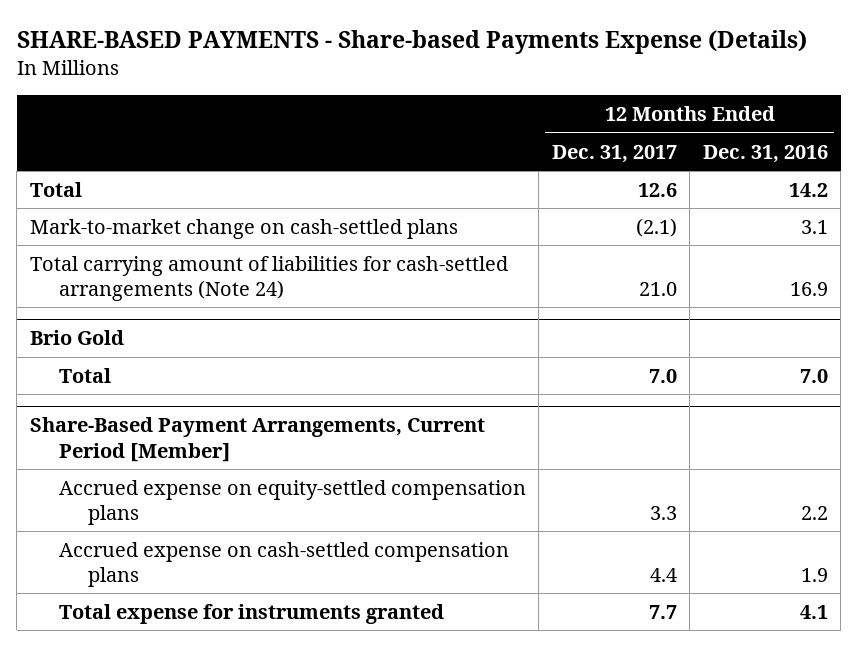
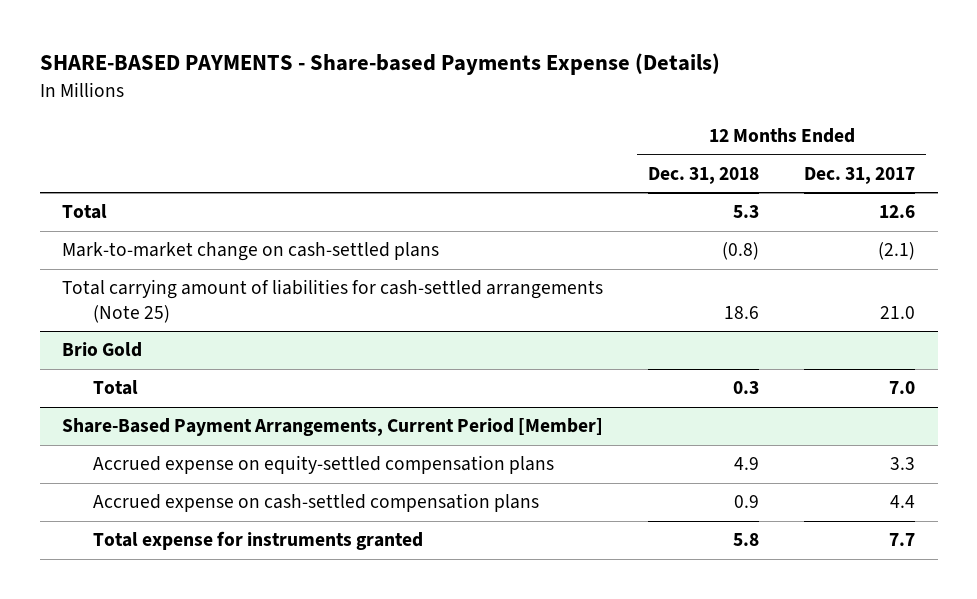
[702,144,828,163] Dec. 31, 2016 -> none
none -> [648,166,760,184] Dec. 31, 2018
[29,255,508,302] Total carrying amount of liabilities for cash-settled arrangements (Note 24) -> [62,279,604,323] Total carrying amount of liabilities for cash-settled arrangements (Note 25)

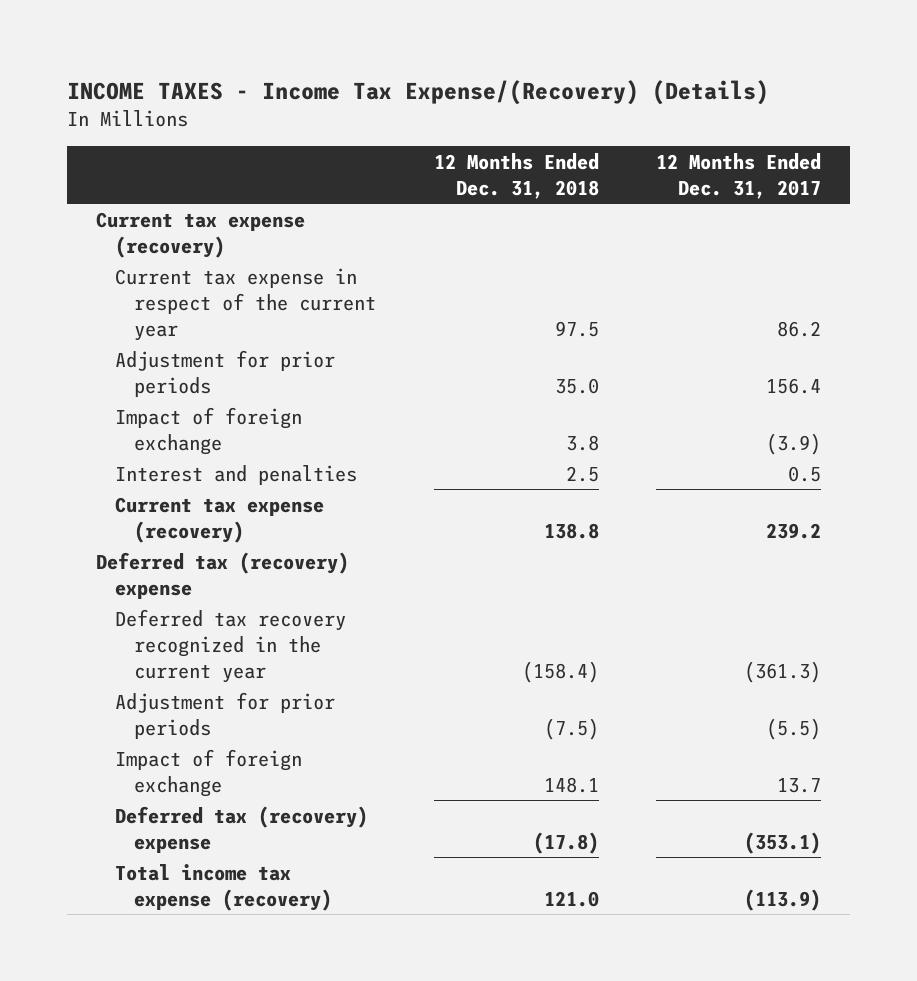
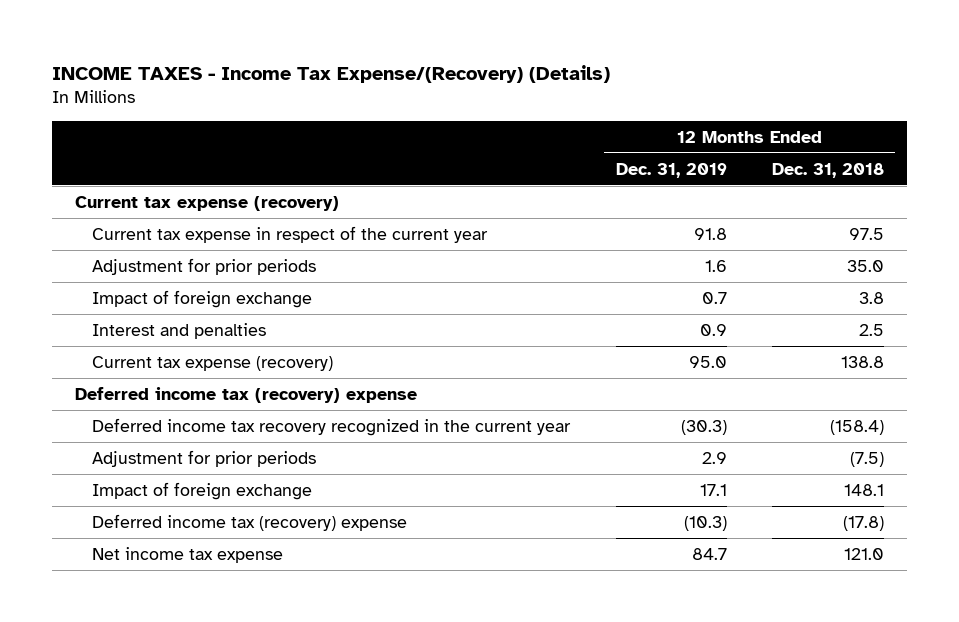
[656,152,822,199] 12 Months Ended Dec. 31, 2017 -> none
none -> [615,162,727,178] Dec. 31, 2019
[96,551,350,599] Deferred tax (recovery) expense -> [75,386,418,403] Deferred income tax (recovery) expense
[114,608,346,683] Deferred tax recovery recognized in the current year -> [92,417,572,436] Deferred income tax recovery recognized in the current year
[114,805,368,853] Deferred tax (recovery) expense -> [92,513,408,531] Deferred income tax (recovery) expense
[114,863,332,911] Total income tax expense (recovery) -> [92,546,284,563] Net income tax expense

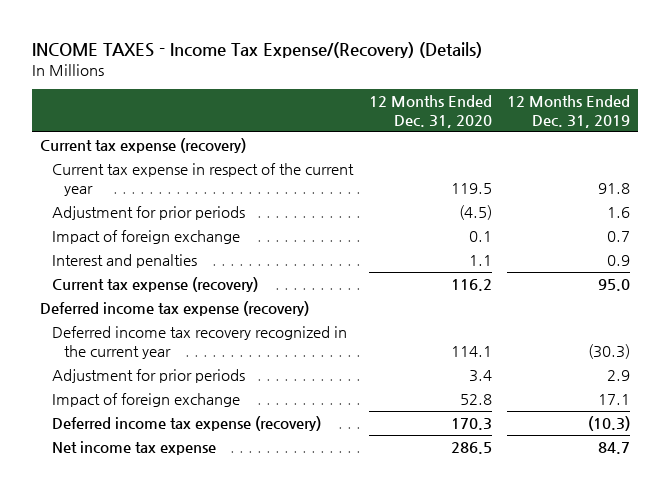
[772,162,885,178] Dec. 31, 2018 -> none
none -> [368,95,492,129] 12 Months Ended Dec. 31, 2020
[75,386,418,403] Deferred income tax (recovery) expense -> [39,301,309,317] Deferred income tax expense (recovery)
[92,513,408,531] Deferred income tax (recovery) expense -> [51,416,321,432] Deferred income tax expense (recovery)

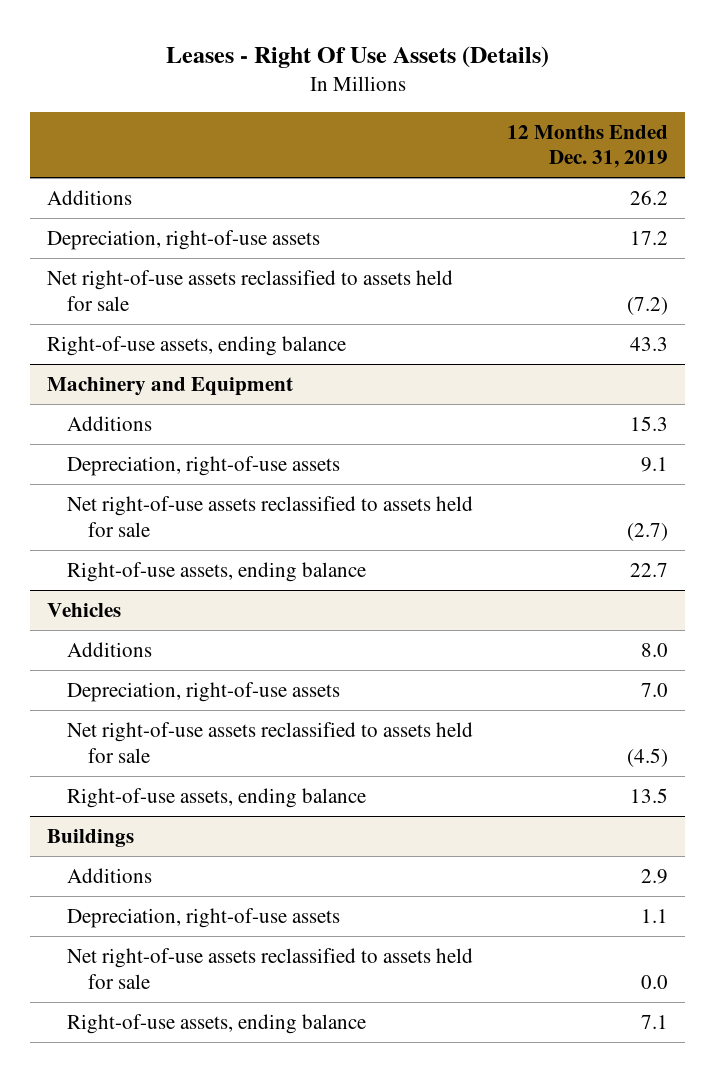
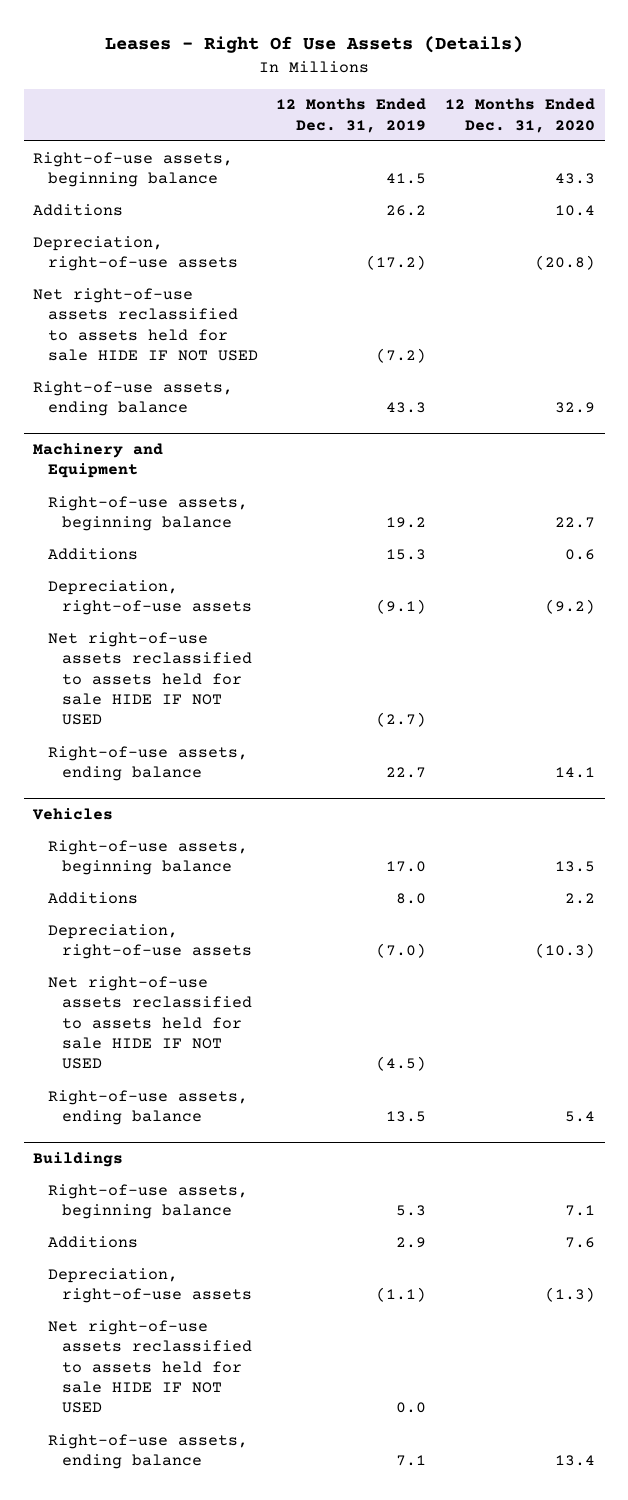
none -> [445,98,596,133] 12 Months Ended Dec. 31, 2020
none -> [33,151,234,188] Right-of-use assets, beginning balance
[630,230,669,245] 17.2 -> [366,255,427,271] (17.2)
[47,269,454,311] Net right-of-use assets reclassified to assets held for sale -> [33,287,258,362] Net right-of-use assets reclassified to assets held for sale HIDE IF NOT USED
none -> [47,495,248,532] Right-of-use assets, beginning balance
[641,456,669,472] 9.1 -> [376,599,427,615] (9.1)
[67,495,474,537] Net right-of-use assets reclassified to assets held for sale -> [47,631,253,726] Net right-of-use assets reclassified to assets held for sale HIDE IF NOT USED
none -> [47,839,248,876] Right-of-use assets, beginning balance
[641,682,669,697] 7.0 -> [376,943,427,959] (7.0)
[67,721,474,763] Net right-of-use assets reclassified to assets held for sale -> [47,975,253,1070] Net right-of-use assets reclassified to assets held for sale HIDE IF NOT USED
none -> [47,1183,248,1220] Right-of-use assets, beginning balance
[641,908,669,923] 1.1 -> [376,1287,427,1303] (1.1)
[67,947,474,989] Net right-of-use assets reclassified to assets held for sale -> [47,1319,253,1414] Net right-of-use assets reclassified to assets held for sale HIDE IF NOT USED

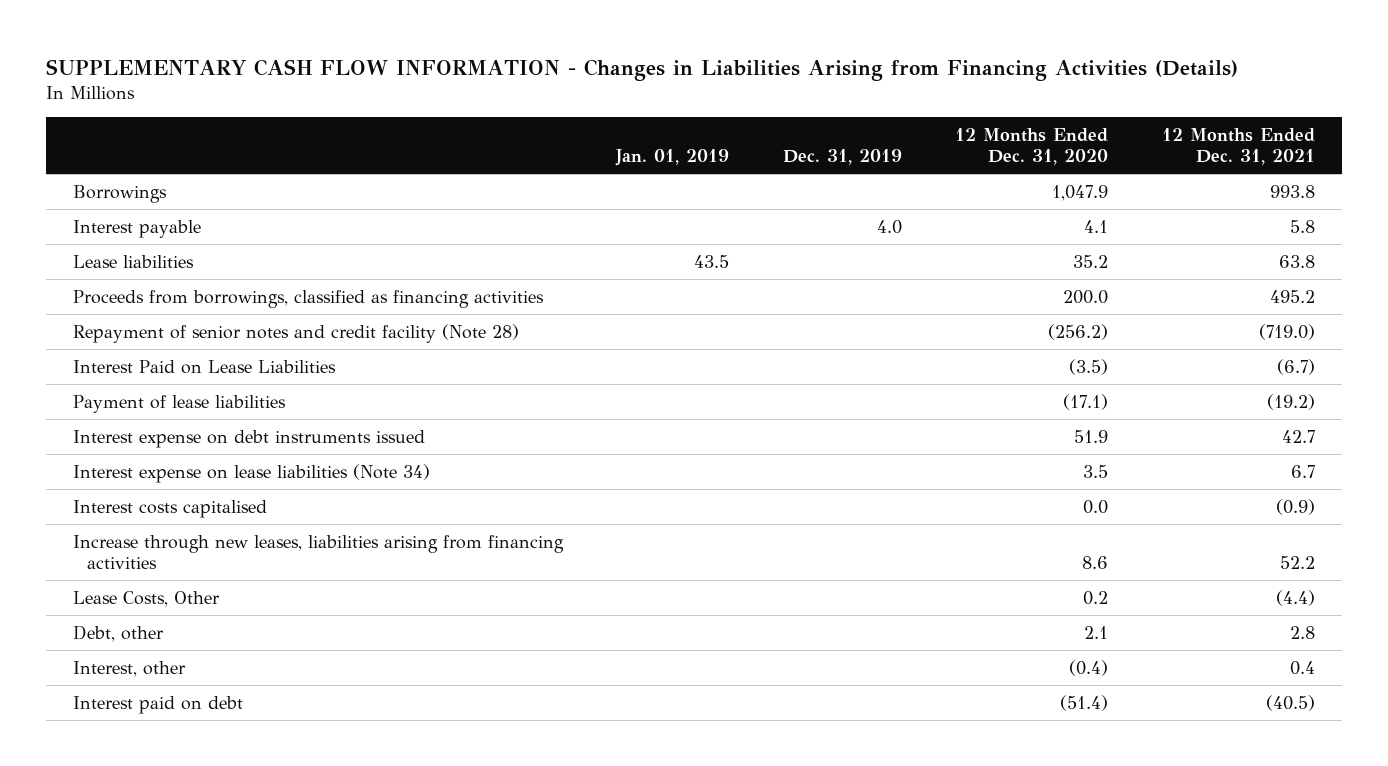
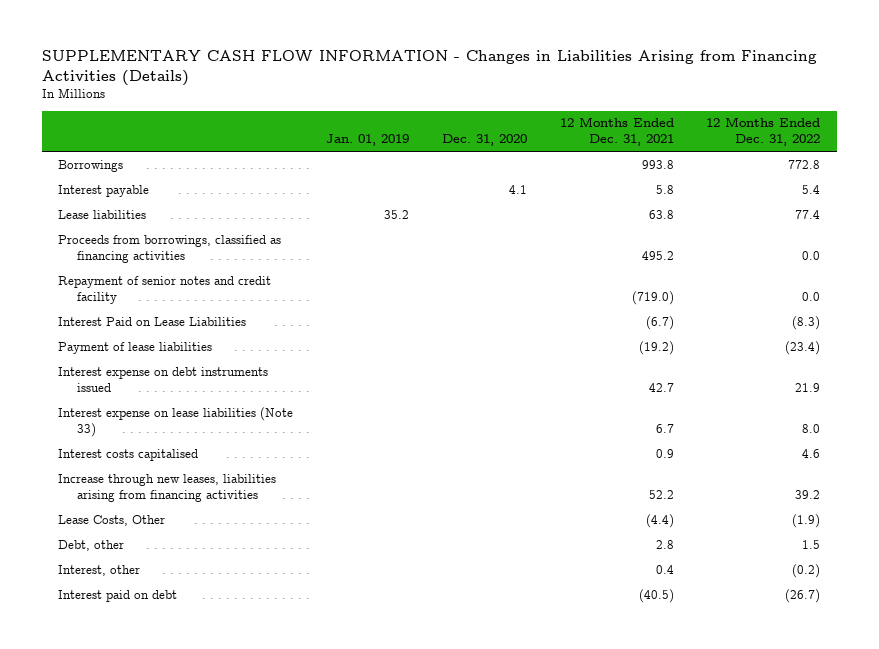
[782,149,902,166] Dec. 31, 2019 -> none
[955,128,1109,166] 12 Months Ended Dec. 31, 2020 -> none
none -> [441,134,527,147] Dec. 31, 2020
none -> [706,117,821,147] 12 Months Ended Dec. 31, 2022
[694,254,730,268] 43.5 -> [383,209,409,219] 35.2
[73,323,520,343] Repayment of senior notes and credit facility (Note 28) -> [58,275,272,304] Repayment of senior notes and credit facility
[73,463,431,483] Interest expense on lease liabilities (Note 34) -> [58,406,294,437] Interest expense on lease liabilities (Note 33)
[1275,498,1315,515] (0.9) -> [655,448,674,458] 0.9

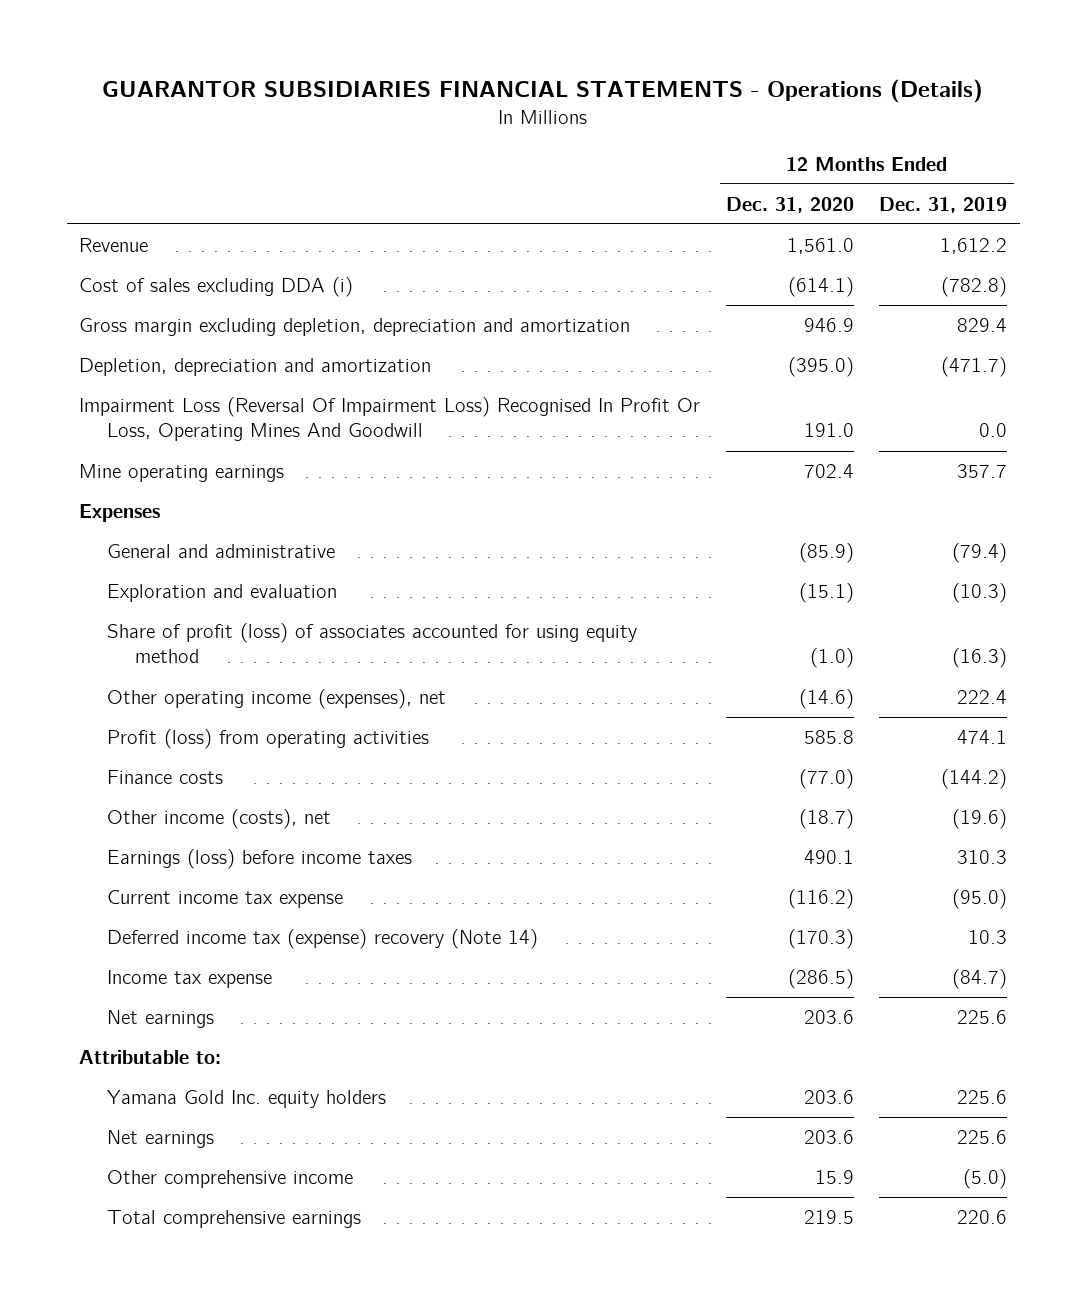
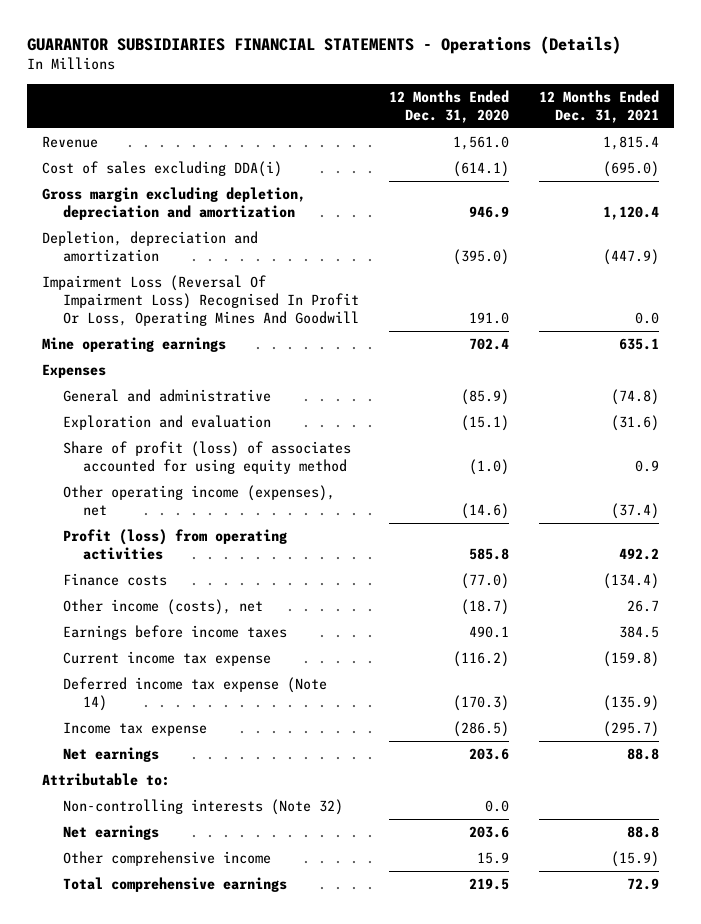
[879,196,1008,213] Dec. 31, 2019 -> none
none -> [538,89,659,123] 12 Months Ended Dec. 31, 2021
[79,276,354,297] Cost of sales excluding DDA (i) -> [42,160,283,177] Cost of sales excluding DDA(i)
[107,848,413,869] Earnings (loss) before income taxes -> [62,624,287,640] Earnings before income taxes
[107,928,539,949] Deferred income tax (expense) recovery (Note 14) -> [62,676,327,712] Deferred income tax expense (Note 14)
[107,1089,387,1108] Yamana Gold Inc. equity holders -> none
none -> [62,798,343,815] Non-controlling interests (Note 32)

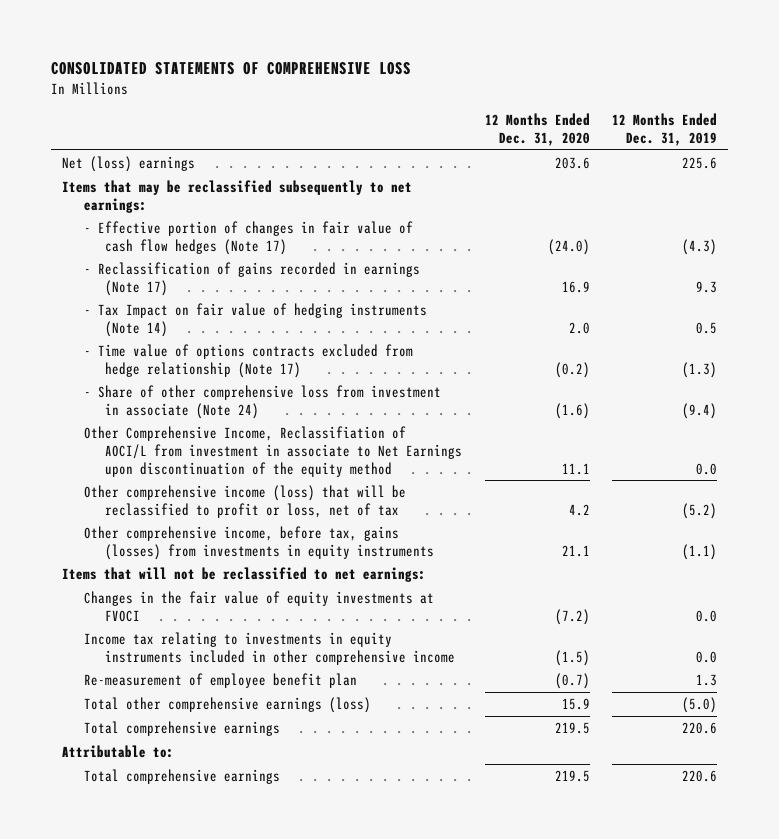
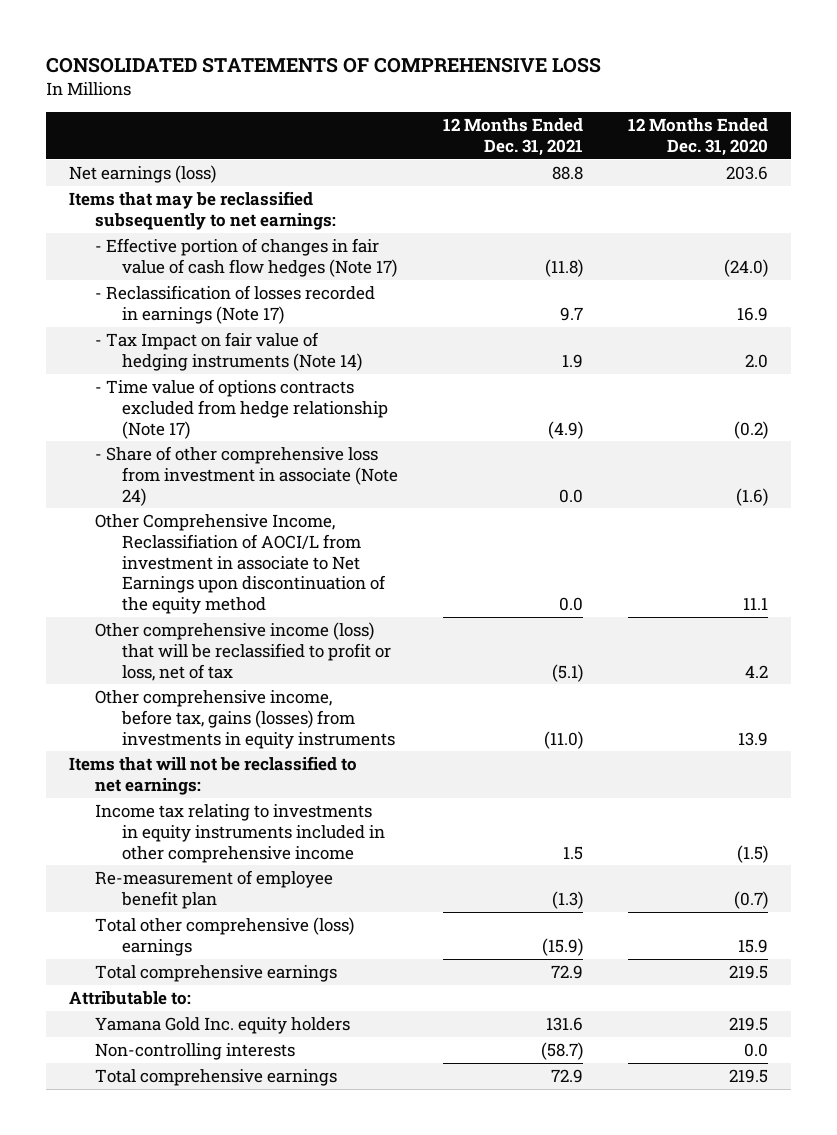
[612,113,718,146] 12 Months Ended Dec. 31, 2019 -> none
none -> [442,118,583,156] 12 Months Ended Dec. 31, 2021
[62,155,196,172] Net (loss) earnings -> [68,164,216,183] Net earnings (loss)
[83,261,420,296] - Reclassification of gains recorded in earnings (Note 17) -> [95,284,376,324] - Reclassification of losses recorded in earnings (Note 17)
[561,544,590,557] 21.1 -> [738,731,769,746] 13.9
[83,590,434,622] Changes in the fair value of equity investments at FVOCI -> none
[83,696,371,713] Total other comprehensive earnings (loss) -> [95,916,355,956] Total other comprehensive (loss) earnings
none -> [95,1016,351,1034] Yamana Gold Inc. equity holders
none -> [95,1042,296,1060] Non-controlling interests

